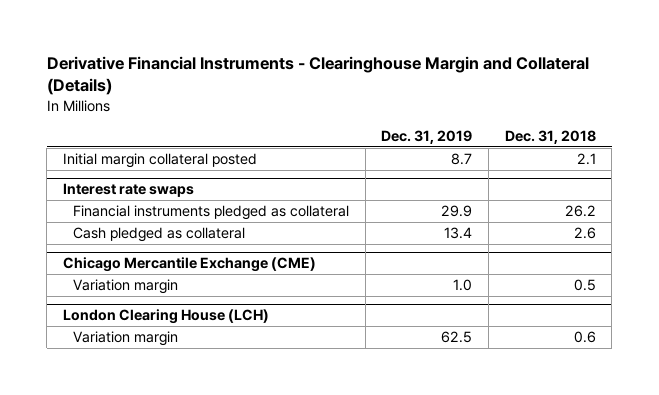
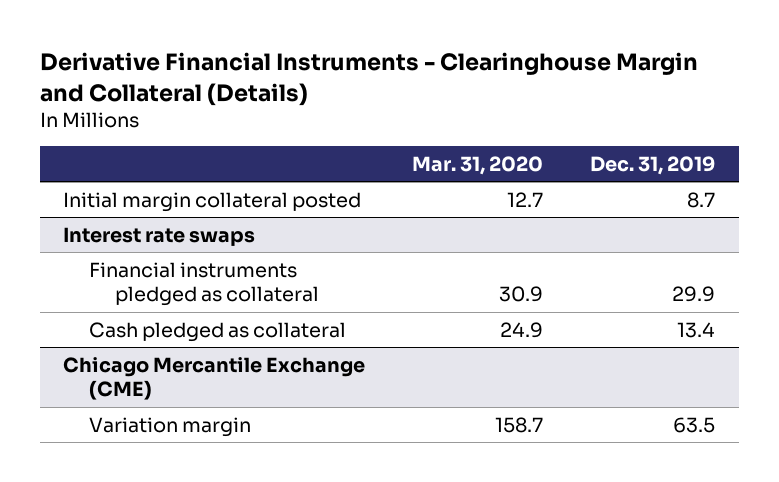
[504,130,596,145] Dec. 31, 2018 -> none
none -> [412,155,544,175] Mar. 31, 2020
[62,309,269,325] London Clearing House (LCH) -> none
[72,330,178,346] Variation margin -> none
[453,278,473,291] 1.0 -> [673,416,716,433] 63.5

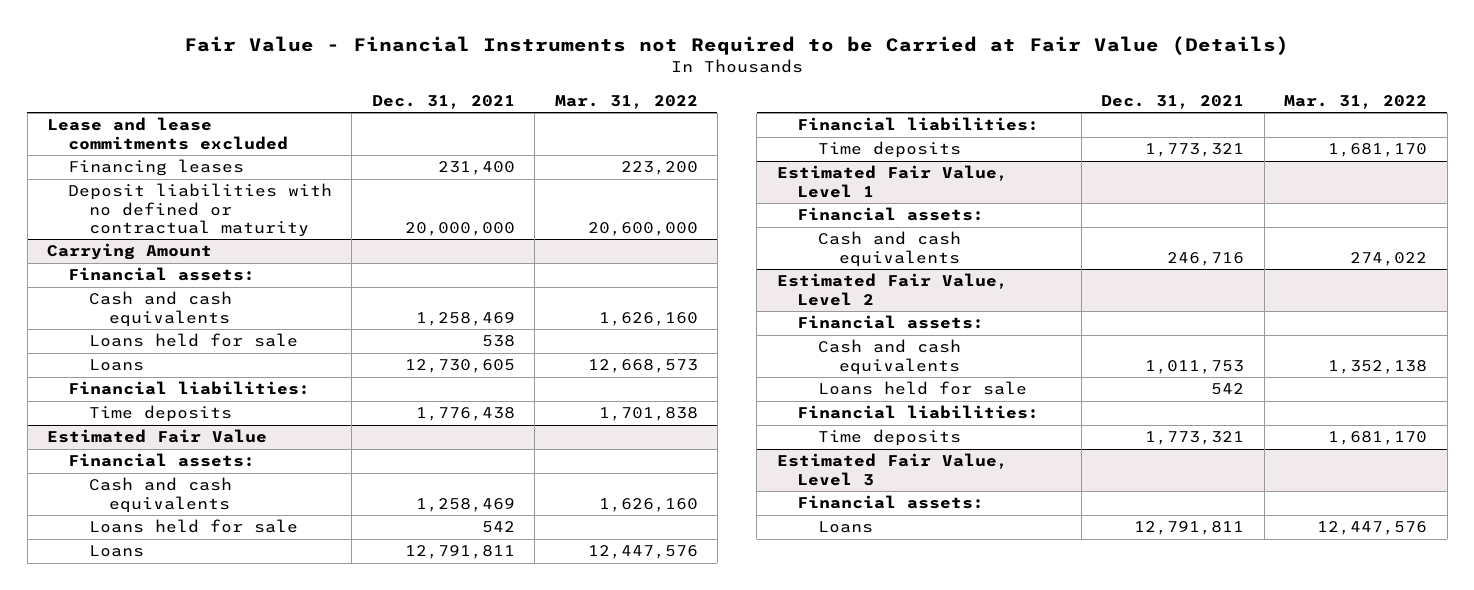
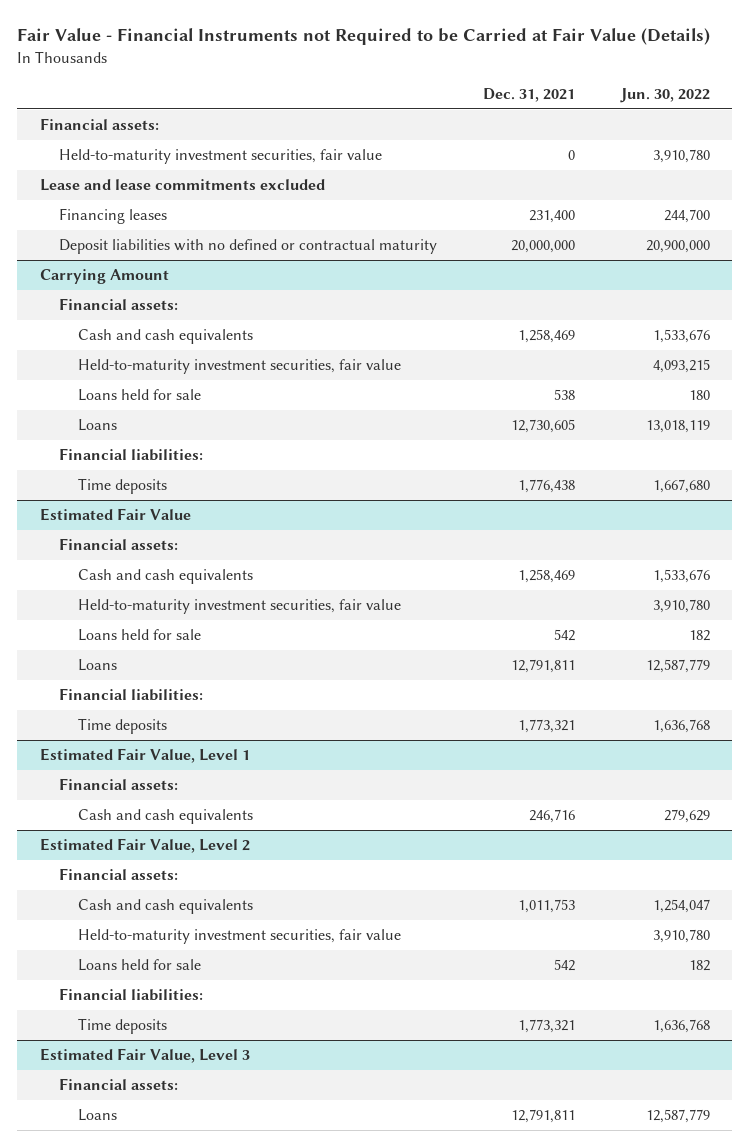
[554,94,698,109] Mar. 31, 2022 -> none
none -> [619,87,710,103] Jun. 30, 2022
none -> [39,118,159,131] Financial assets:
none -> [58,149,382,165] Held-to-maturity investment securities, fair value
none -> [78,359,402,375] Held-to-maturity investment securities, fair value
none -> [78,599,402,615] Held-to-maturity investment securities, fair value
none -> [78,929,402,945] Held-to-maturity investment securities, fair value

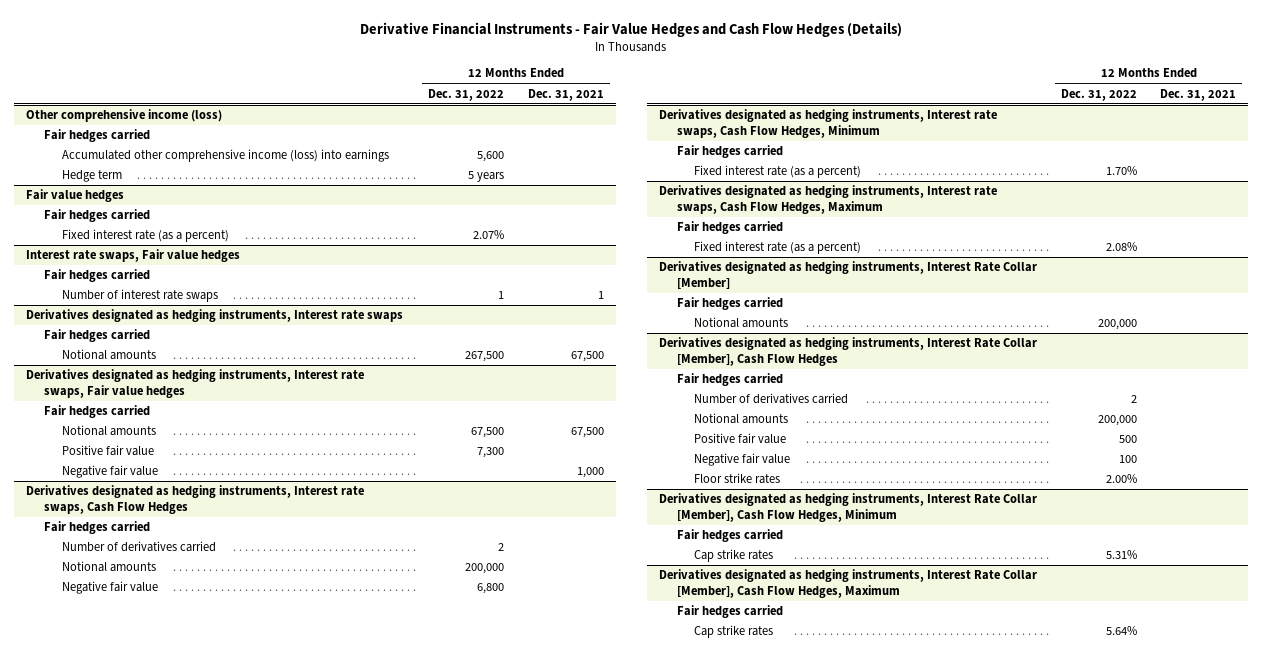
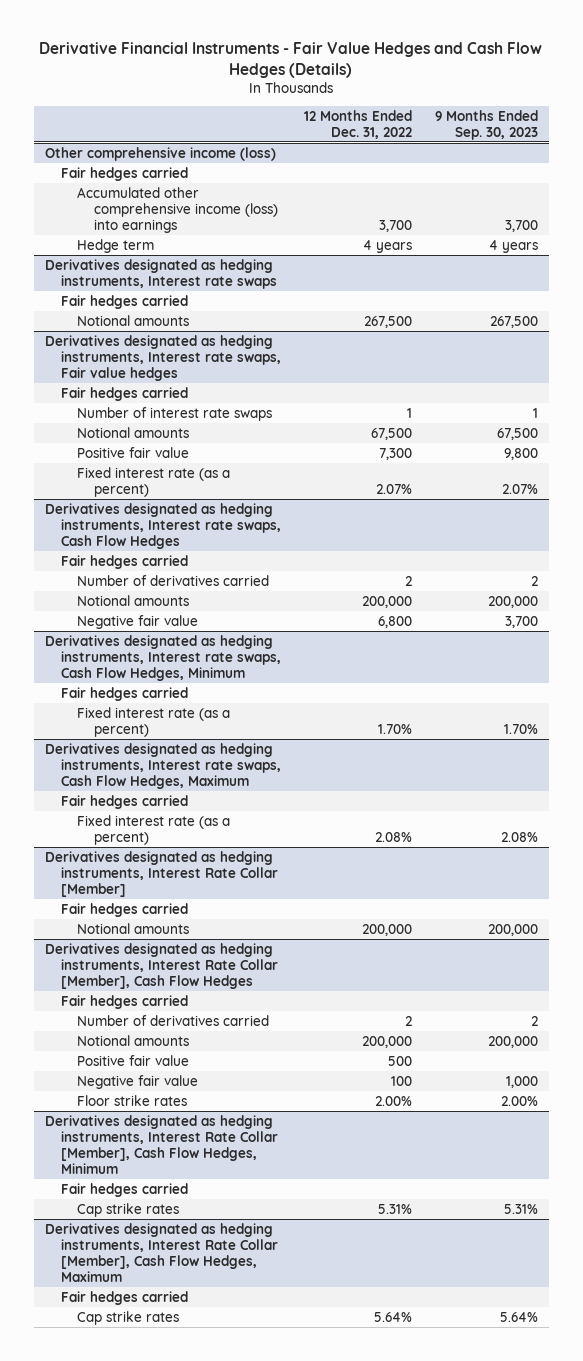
[527,88,604,101] Dec. 31, 2021 -> none
none -> [434,109,538,140] 9 Months Ended Sep. 30, 2023
[26,189,125,203] Fair value hedges -> none
[44,209,151,223] Fair hedges carried -> none
[61,229,229,243] Fixed interest rate (as a percent) -> none
[26,249,241,263] Interest rate swaps, Fair value hedges -> none
[44,269,151,283] Fair hedges carried -> none
[61,289,218,303] Number of interest rate swaps -> none
[477,151,505,163] 5,600 -> [378,219,412,232] 3,700
[468,171,505,183] 5 years -> [362,239,412,253] 4 years
none -> [77,406,273,421] Number of interest rate swaps
[61,465,158,479] Negative fair value -> none
none -> [77,466,231,497] Fixed interest rate (as a percent)

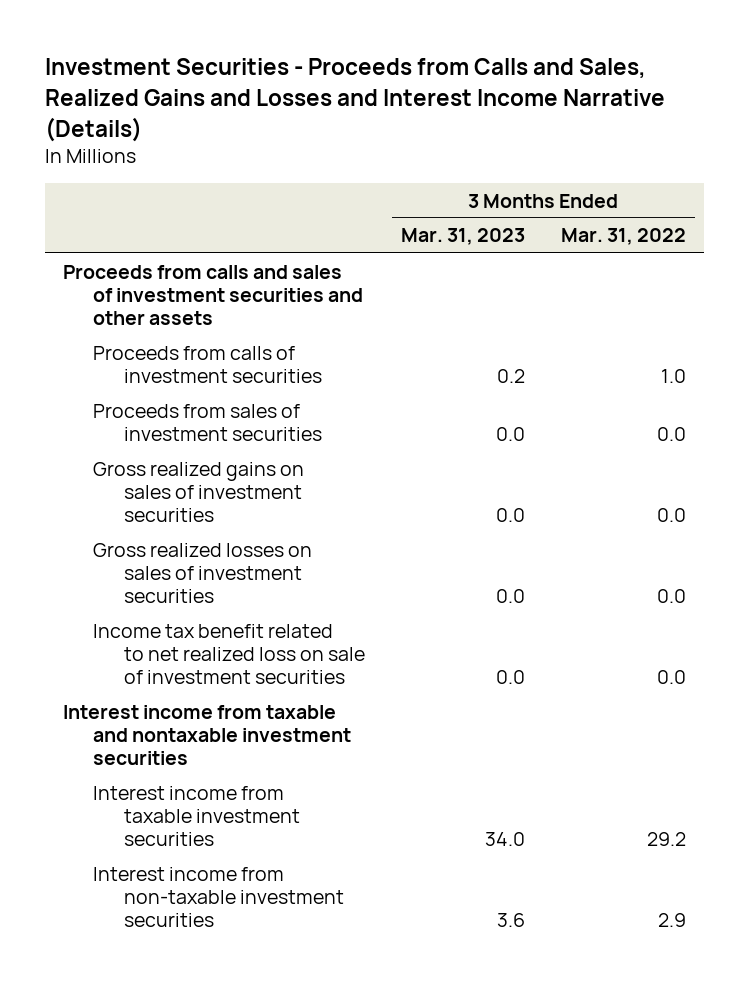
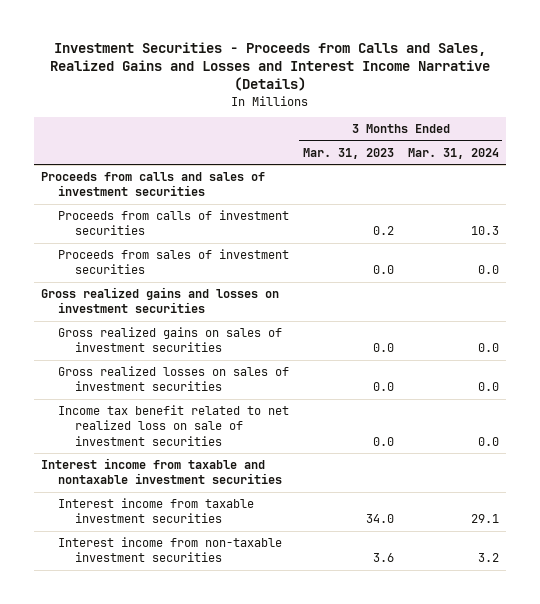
[561,228,687,246] Mar. 31, 2022 -> none
none -> [407,147,499,159] Mar. 31, 2024
[62,264,364,326] Proceeds from calls and sales of investment securities and other assets -> [41,171,266,197] Proceeds from calls and sales of investment securities
none -> [41,286,280,314] Gross realized gains and losses on investment securities

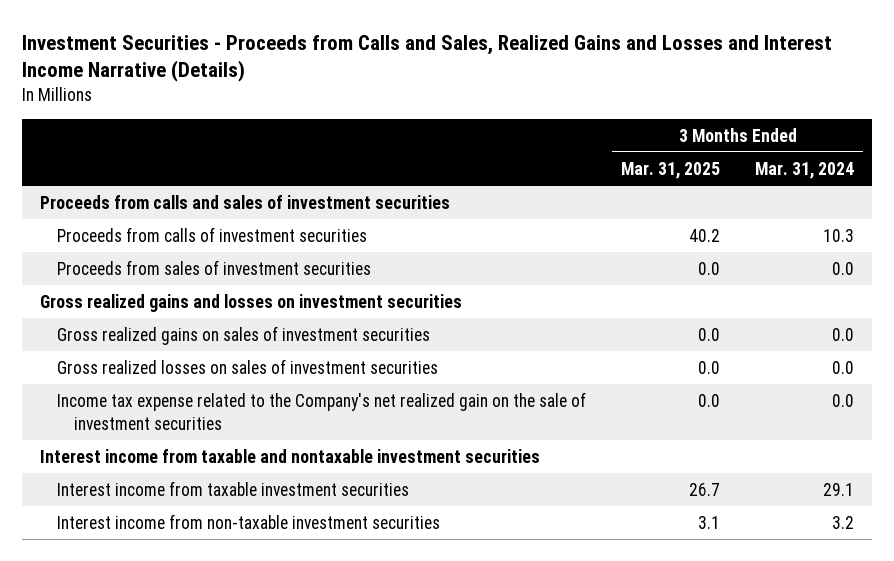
[302,147,394,159] Mar. 31, 2023 -> none
none -> [621,161,721,179] Mar. 31, 2025
[58,404,290,446] Income tax benefit related to net realized loss on sale of investment securities -> [57,391,587,430] Income tax expense related to the Company's net realized gain on the sale of investment securities

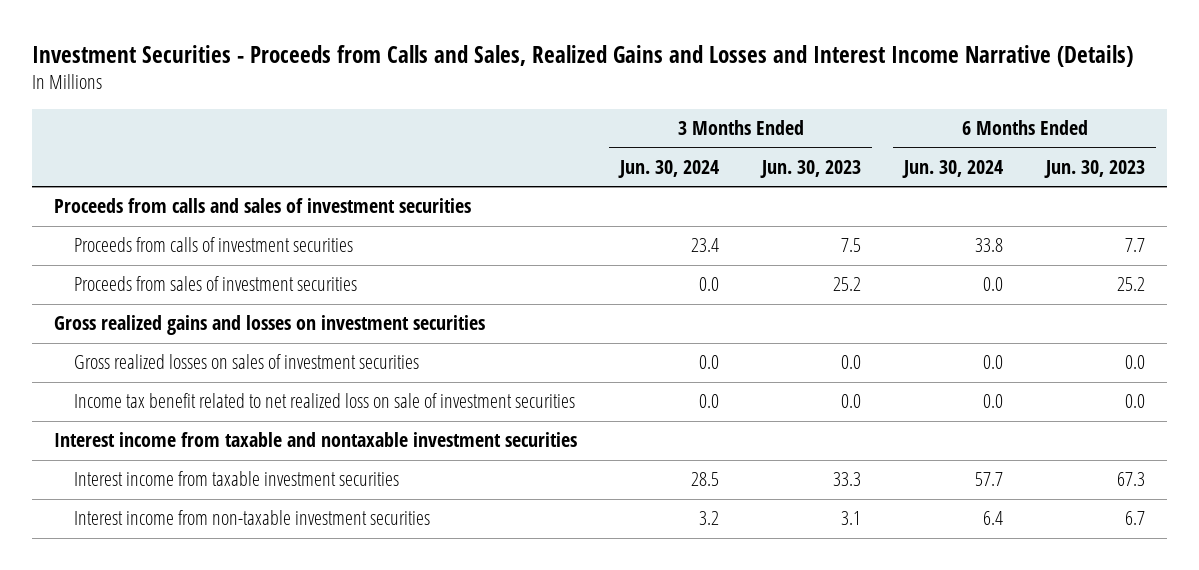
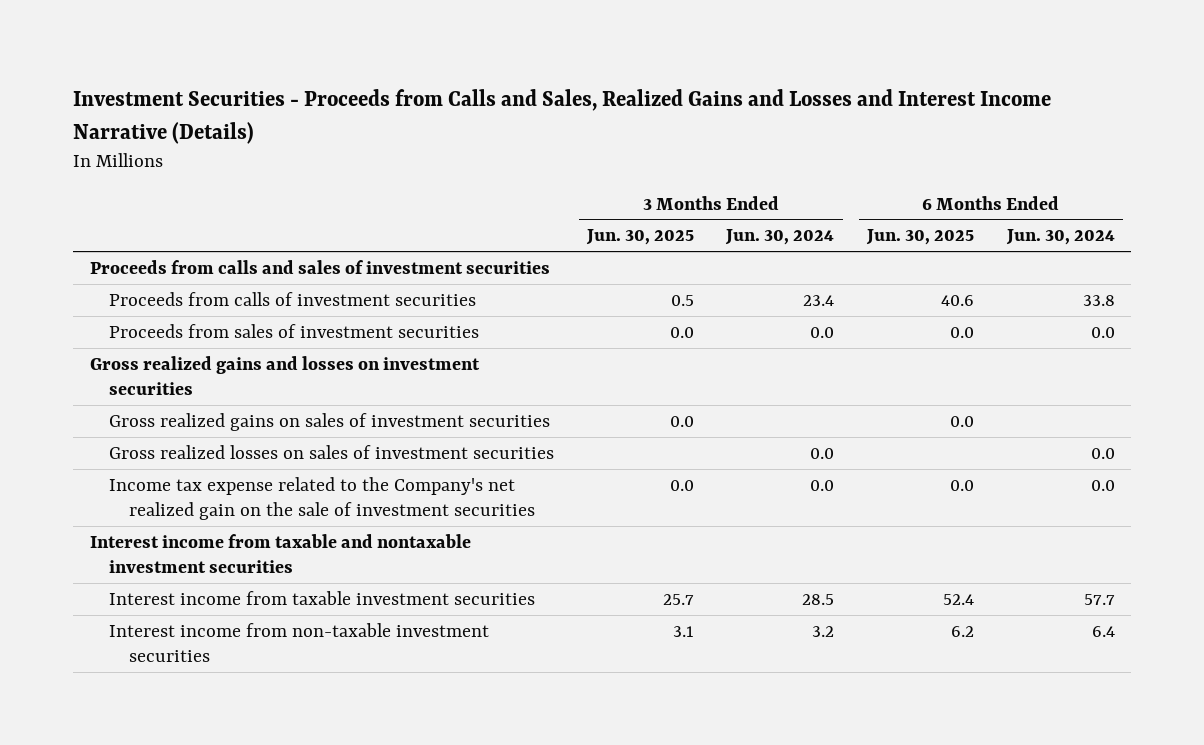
[760,160,862,179] Jun. 30, 2023 -> none
[1044,160,1146,179] Jun. 30, 2023 -> none
none -> [585,229,694,246] Jun. 30, 2025
none -> [866,229,975,246] Jun. 30, 2025
none -> [109,412,551,431] Gross realized gains on sales of investment securities
[73,393,575,409] Income tax benefit related to net realized loss on sale of investment securities -> [109,476,535,521] Income tax expense related to the Company's net realized gain on the sale of investment securities

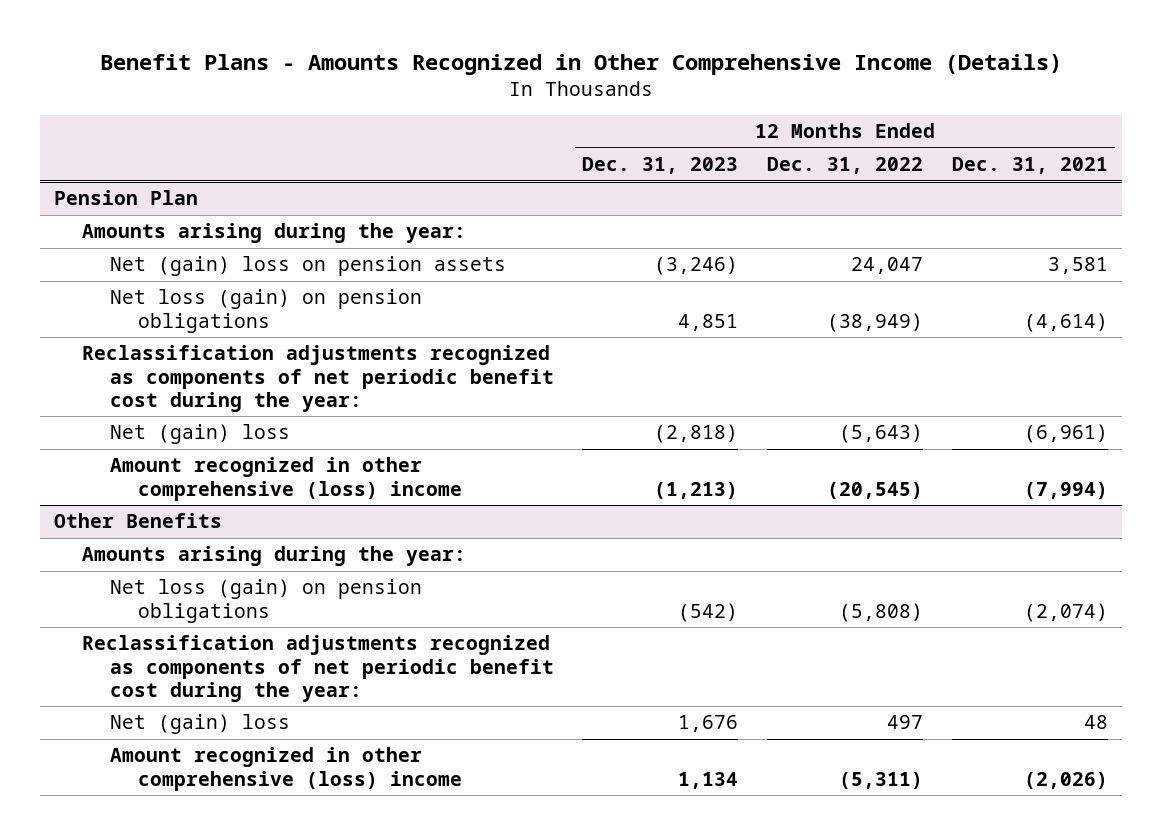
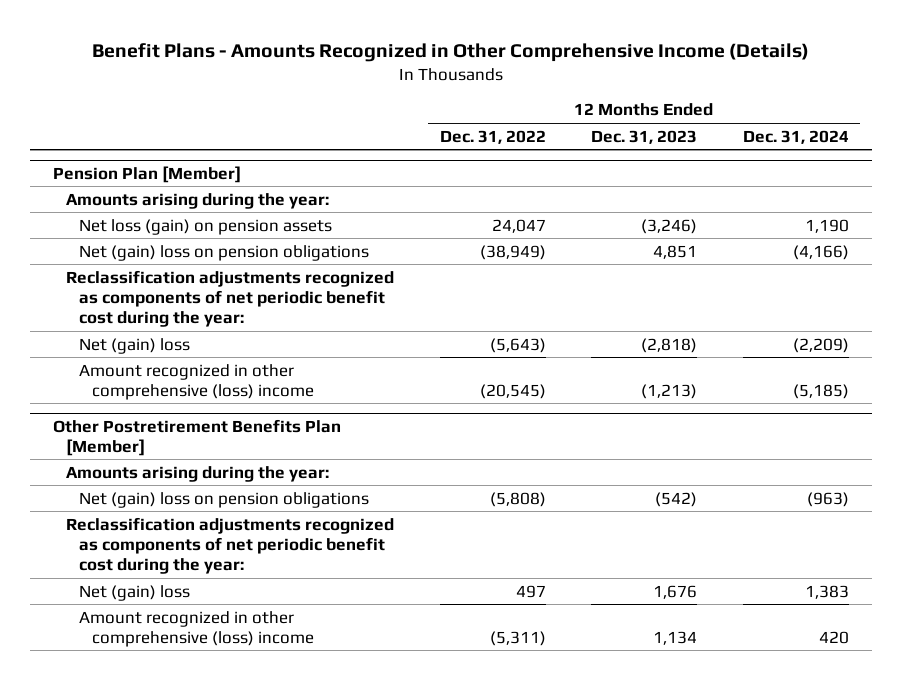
[951,157,1108,175] Dec. 31, 2021 -> none
none -> [742,129,849,144] Dec. 31, 2024
[53,190,198,206] Pension Plan -> [53,165,242,183] Pension Plan [Member]
[109,256,506,277] Net (gain) loss on pension assets -> [78,218,332,235] Net loss (gain) on pension assets
[109,289,422,333] Net loss (gain) on pension obligations -> [78,244,369,261] Net (gain) loss on pension obligations
[53,513,222,529] Other Benefits -> [53,418,342,456] Other Postretirement Benefits Plan [Member]
[109,579,422,623] Net loss (gain) on pension obligations -> [78,491,369,508] Net (gain) loss on pension obligations

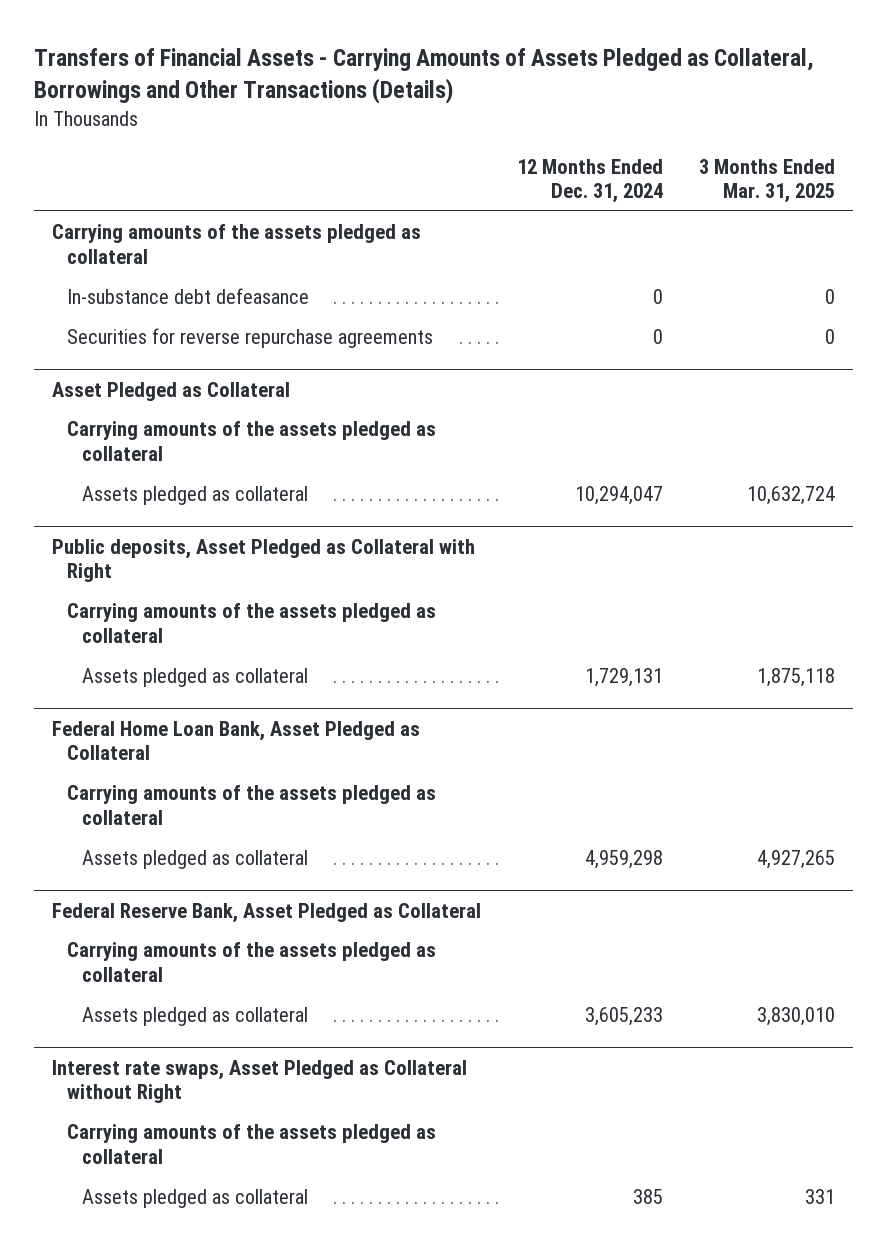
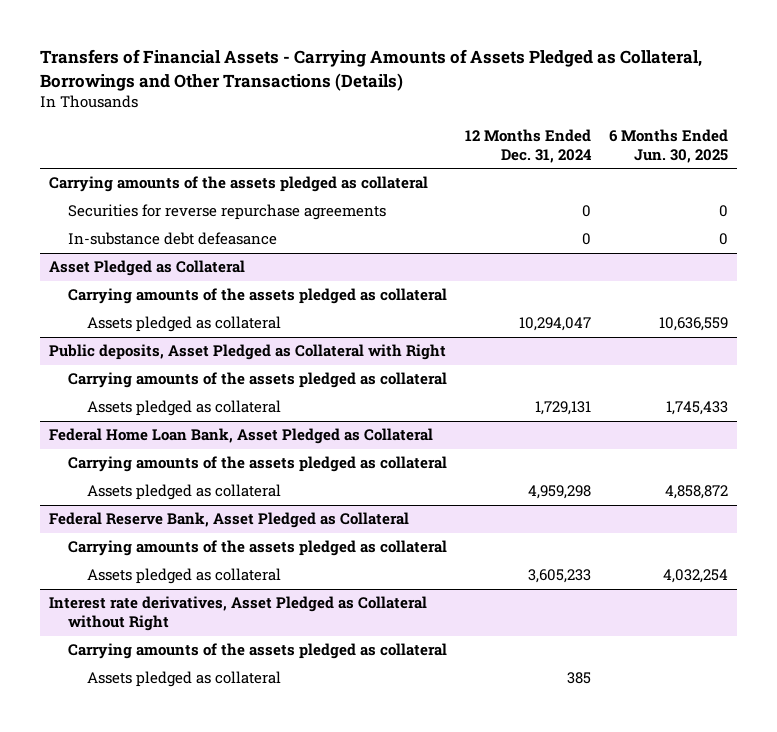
[699,158,836,204] 3 Months Ended Mar. 31, 2025 -> none
none -> [608,128,728,163] 6 Months Ended Jun. 30, 2025
[67,288,310,305] In-substance debt defeasance -> [68,232,278,246] In-substance debt defeasance
[52,1059,468,1104] Interest rate swaps, Asset Pledged as Collateral without Right -> [49,596,428,632] Interest rate derivatives, Asset Pledged as Collateral without Right

